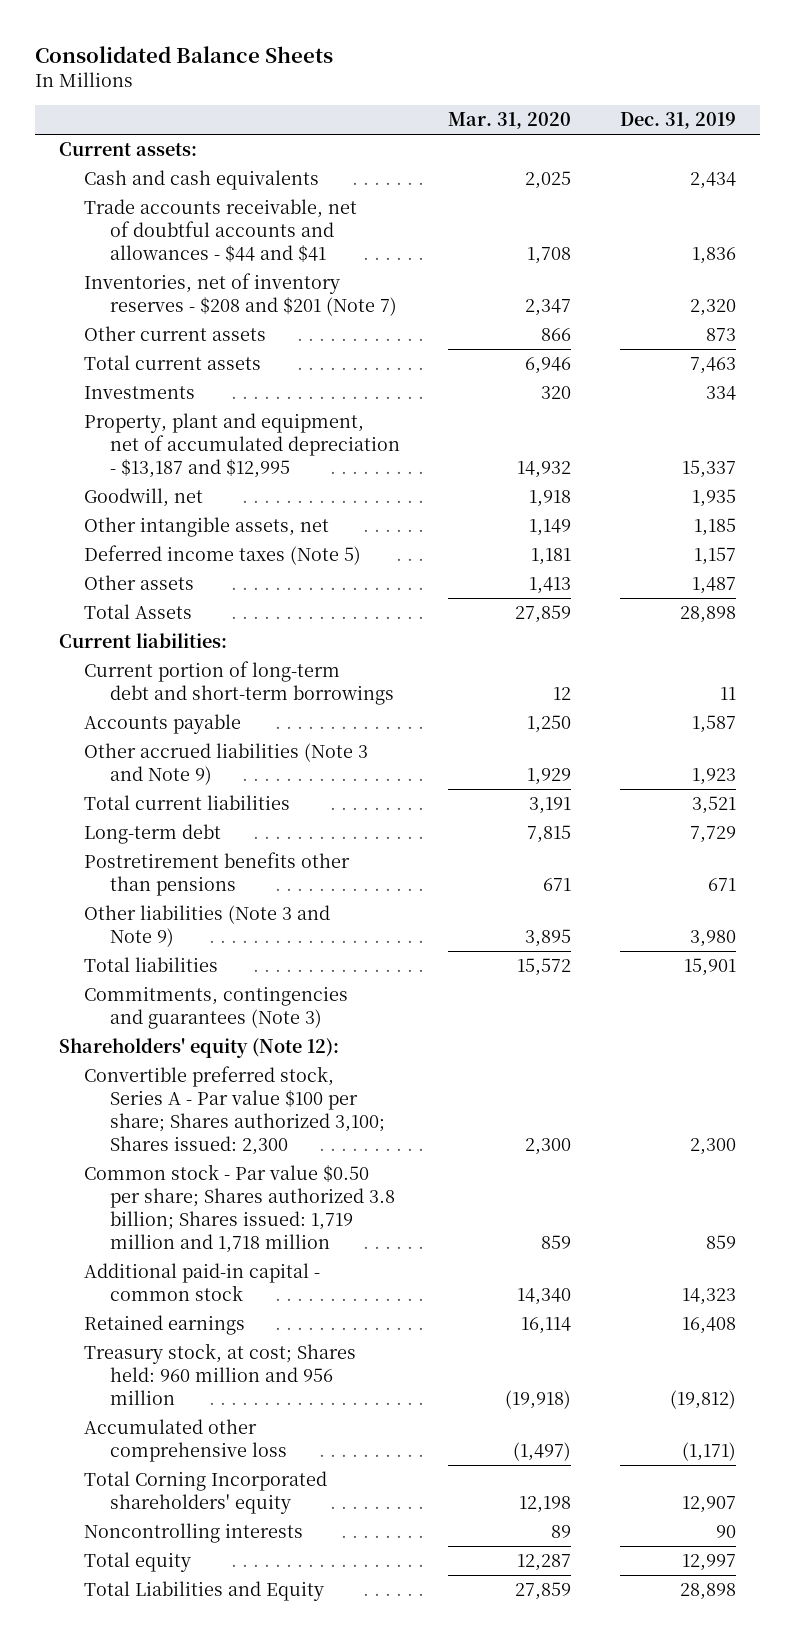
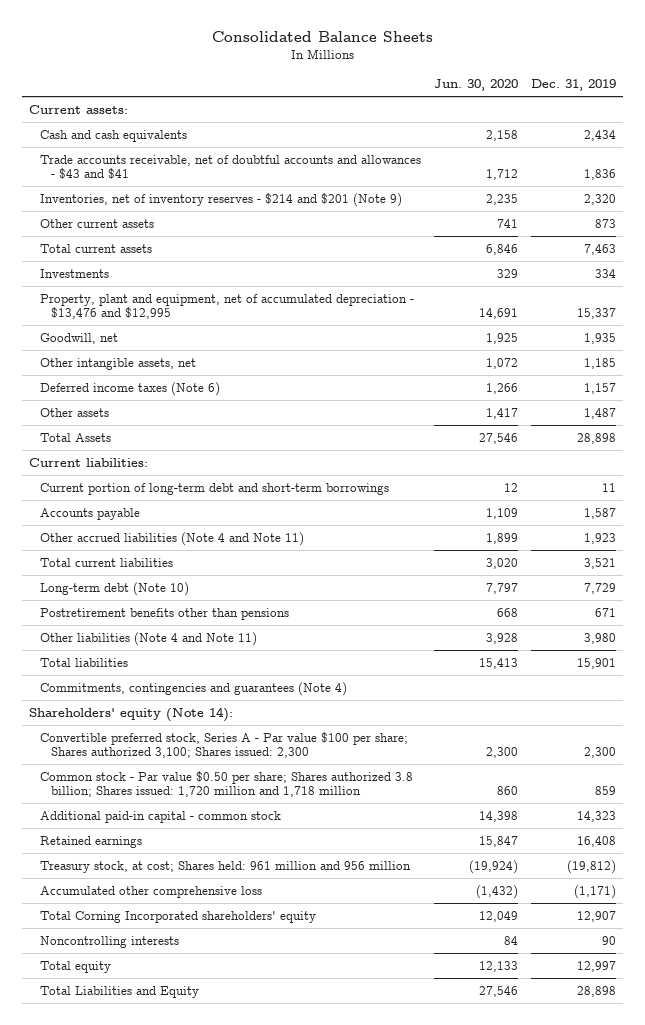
[448,112,572,130] Mar. 31, 2020 -> none
none -> [434,79,519,92] Jun. 30, 2020
[84,199,358,263] Trade accounts receivable, net of doubtful accounts and allowances - $44 and $41 -> [40,154,422,180] Trade accounts receivable, net of doubtful accounts and allowances - $43 and $41
[84,273,397,317] Inventories, net of inventory reserves - $208 and $201 (Note 7) -> [40,192,403,207] Inventories, net of inventory reserves - $214 and $201 (Note 9)
[84,413,400,479] Property, plant and equipment, net of accumulated depreciation - $13,187 and $12,995 -> [40,293,415,320] Property, plant and equipment, net of accumulated depreciation - $13,476 and $12,995
[84,545,362,566] Deferred income taxes (Note 5) -> [40,381,221,396] Deferred income taxes (Note 6)
[84,743,369,786] Other accrued liabilities (Note 3 and Note 9) -> [40,531,305,546] Other accrued liabilities (Note 4 and Note 11)
[84,824,222,845] Long-term debt -> [40,581,190,596] Long-term debt (Note 10)
[84,905,331,948] Other liabilities (Note 3 and Note 9) -> [40,631,258,646] Other liabilities (Note 4 and Note 11)
[84,986,349,1030] Commitments, contingencies and guarantees (Note 3) -> [40,681,348,696] Commitments, contingencies and guarantees (Note 4)
[59,1038,340,1059] Shareholders' equity (Note 12): -> [29,706,234,722] Shareholders' equity (Note 14):
[84,1164,395,1254] Common stock - Par value $0.50 per share; Shares authorized 3.8 billion; Shares issued: 1,719 million and 1,718 million -> [40,770,414,798] Common stock - Par value $0.50 per share; Shares authorized 3.8 billion; Shares issued: 1,720 million and 1,718 million
[84,1343,357,1406] Treasury stock, at cost; Shares held: 960 million and 956 million -> [40,860,412,873] Treasury stock, at cost; Shares held: 961 million and 956 million

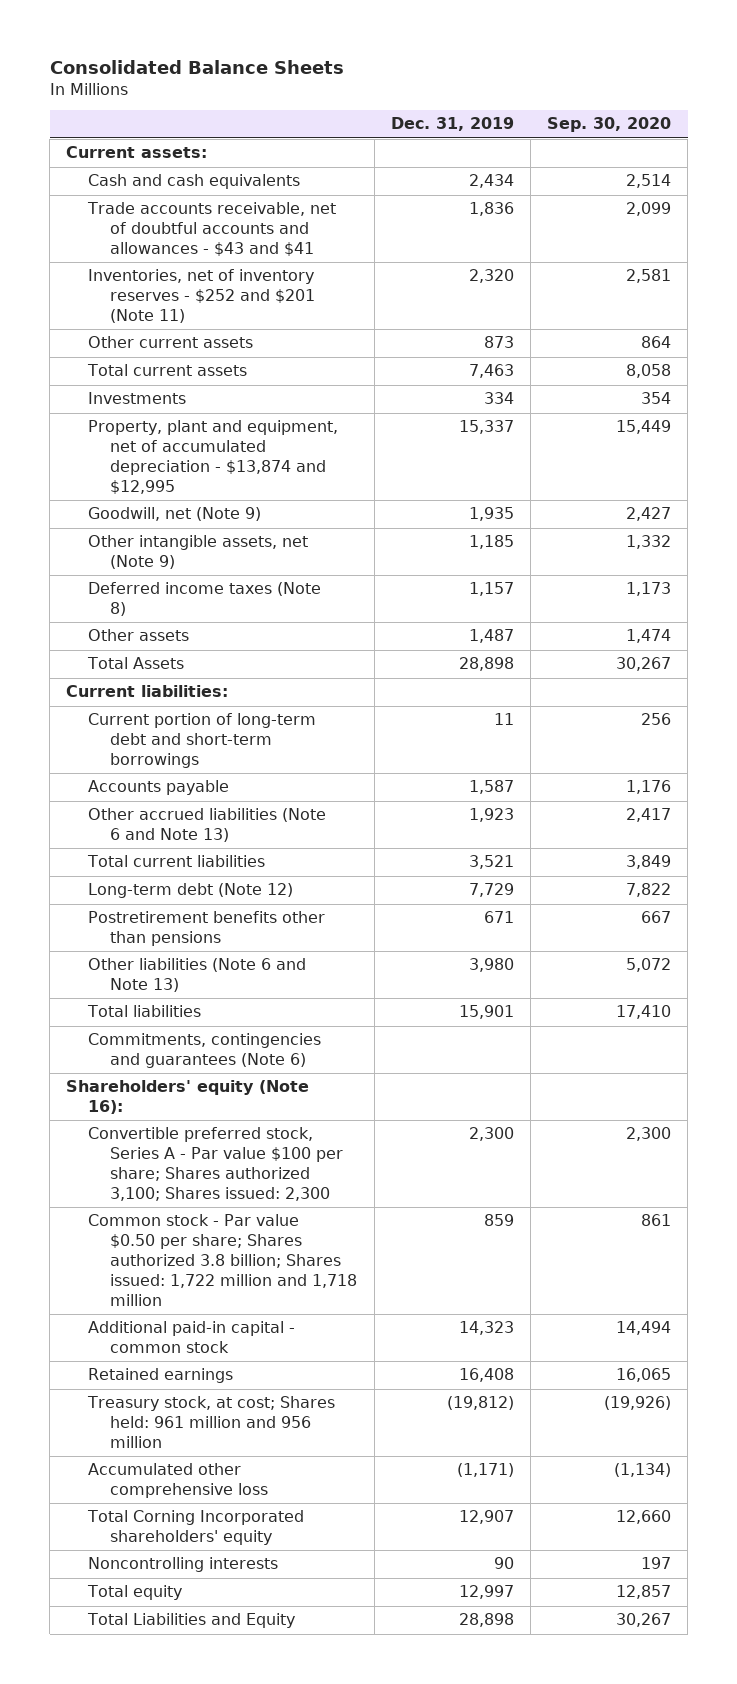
[434,79,519,92] Jun. 30, 2020 -> none
none -> [547,117,672,133] Sep. 30, 2020
[40,192,403,207] Inventories, net of inventory reserves - $214 and $201 (Note 9) -> [88,269,316,324] Inventories, net of inventory reserves - $252 and $201 (Note 11)
[40,293,415,320] Property, plant and equipment, net of accumulated depreciation - $13,476 and $12,995 -> [88,420,339,495] Property, plant and equipment, net of accumulated depreciation - $13,874 and $12,995
[40,332,119,344] Goodwill, net -> [88,507,262,522] Goodwill, net (Note 9)
[40,357,197,370] Other intangible assets, net -> [88,535,309,570] Other intangible assets, net (Note 9)
[40,381,221,396] Deferred income taxes (Note 6) -> [88,582,322,617] Deferred income taxes (Note 8)
[40,531,305,546] Other accrued liabilities (Note 4 and Note 11) -> [88,808,327,843] Other accrued liabilities (Note 6 and Note 13)
[40,581,190,596] Long-term debt (Note 10) -> [88,883,294,899] Long-term debt (Note 12)
[40,631,258,646] Other liabilities (Note 4 and Note 11) -> [88,958,307,993] Other liabilities (Note 6 and Note 13)
[40,681,348,696] Commitments, contingencies and guarantees (Note 4) -> [88,1033,322,1069] Commitments, contingencies and guarantees (Note 6)
[29,706,234,722] Shareholders' equity (Note 14): -> [66,1080,310,1115] Shareholders' equity (Note 16):
[40,770,414,798] Common stock - Par value $0.50 per share; Shares authorized 3.8 billion; Shares issued: 1,720 million and 1,718 million -> [88,1214,358,1307] Common stock - Par value $0.50 per share; Shares authorized 3.8 billion; Shares issued: 1,722 million and 1,718 million

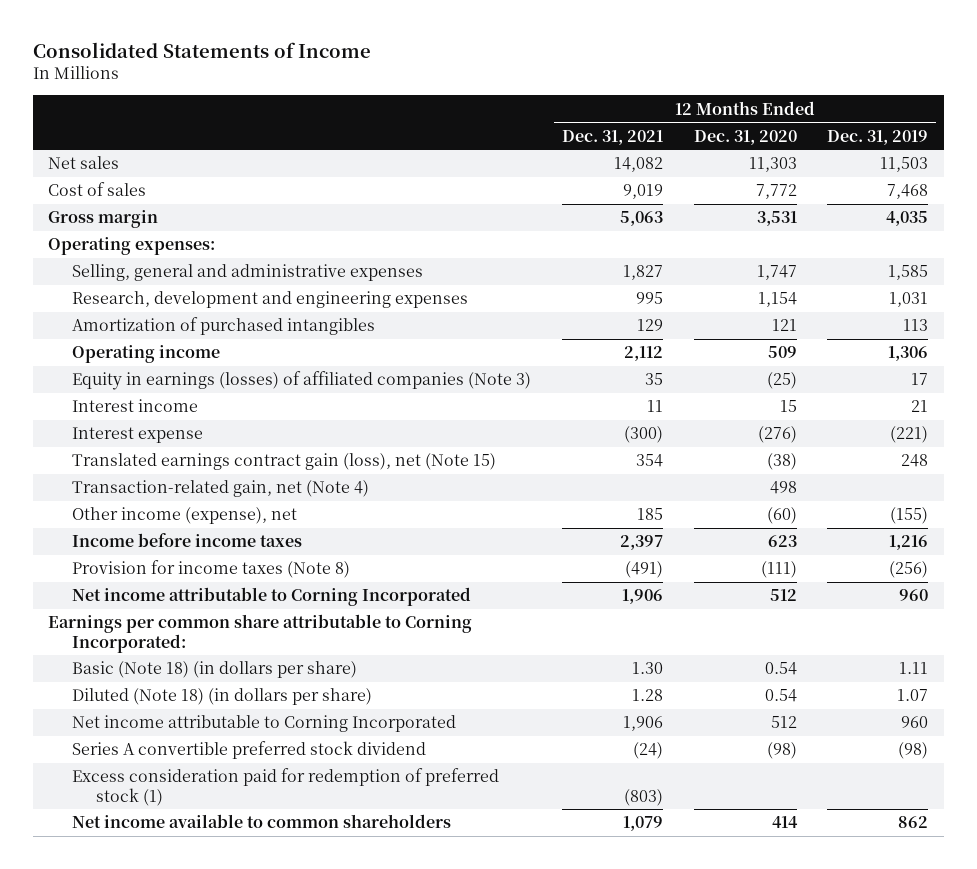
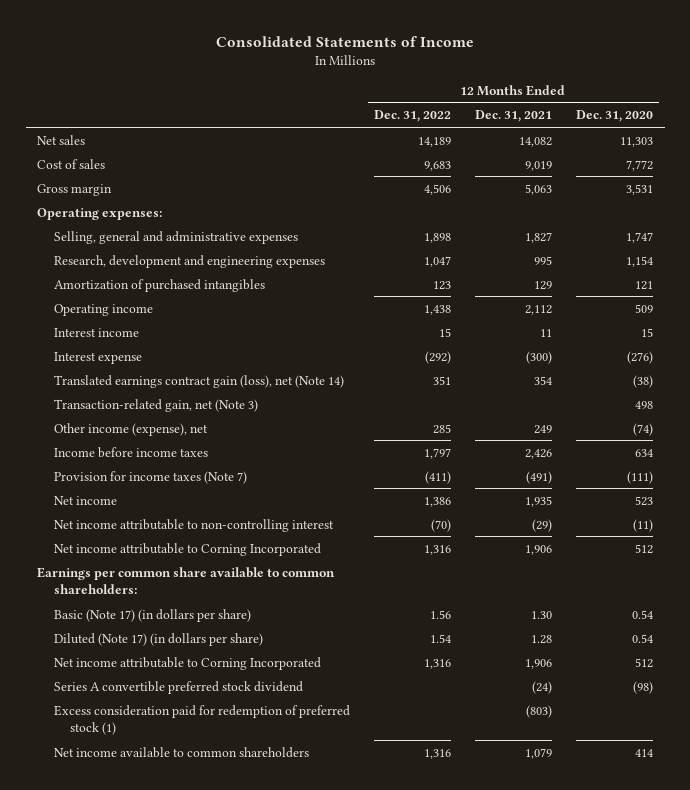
[827,129,929,145] Dec. 31, 2019 -> none
none -> [373,110,451,123] Dec. 31, 2022
[72,371,532,391] Equity in earnings (losses) of affiliated companies (Note 3) -> none
[72,453,497,471] Translated earnings contract gain (loss), net (Note 15) -> [53,374,344,388] Translated earnings contract gain (loss), net (Note 14)
[72,480,370,498] Transaction-related gain, net (Note 4) -> [53,398,258,412] Transaction-related gain, net (Note 3)
[636,508,663,521] 185 -> [533,424,552,434] 249
[766,507,797,525] (60) -> [632,422,653,436] (74)
[619,535,663,551] 2,397 -> [524,448,552,459] 2,426
[767,535,797,548] 623 -> [634,448,653,457] 634
[72,560,351,579] Provision for income taxes (Note 8) -> [53,470,247,484] Provision for income taxes (Note 7)
none -> [53,495,117,505] Net income
none -> [53,518,334,532] Net income attributable to non-controlling interest
[48,614,473,653] Earnings per common share attributable to Corning Incorporated: -> [37,566,336,595] Earnings per common share available to common shareholders:
[72,661,358,679] Basic (Note 18) (in dollars per share) -> [53,608,251,622] Basic (Note 17) (in dollars per share)
[72,688,373,706] Diluted (Note 18) (in dollars per share) -> [53,632,263,646] Diluted (Note 17) (in dollars per share)

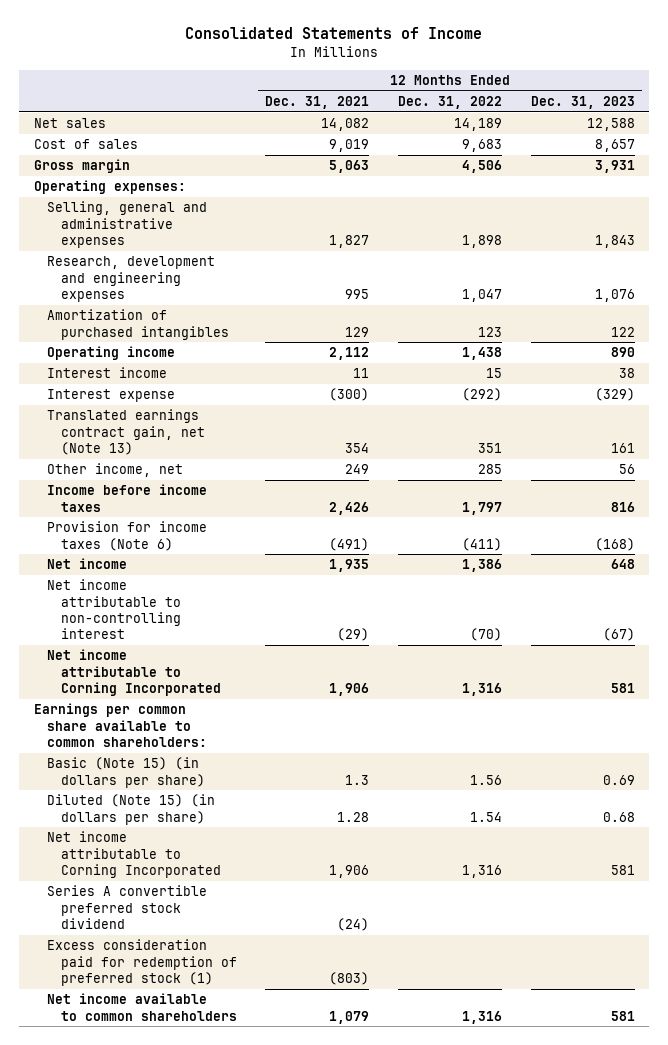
[575,110,653,123] Dec. 31, 2020 -> none
none -> [530,96,635,110] Dec. 31, 2023
[53,398,258,412] Transaction-related gain, net (Note 3) -> none
[53,374,344,388] Translated earnings contract gain (loss), net (Note 14) -> [47,409,205,455] Translated earnings contract gain, net (Note 13)
[53,422,208,436] Other income (expense), net -> [47,463,184,478] Other income, net
[53,470,247,484] Provision for income taxes (Note 7) -> [47,521,208,551] Provision for income taxes (Note 6)
[53,608,251,622] Basic (Note 17) (in dollars per share) -> [47,757,205,788] Basic (Note 15) (in dollars per share)
[530,610,552,619] 1.30 -> [345,774,370,785] 1.3
[53,632,263,646] Diluted (Note 17) (in dollars per share) -> [47,794,216,825] Diluted (Note 15) (in dollars per share)

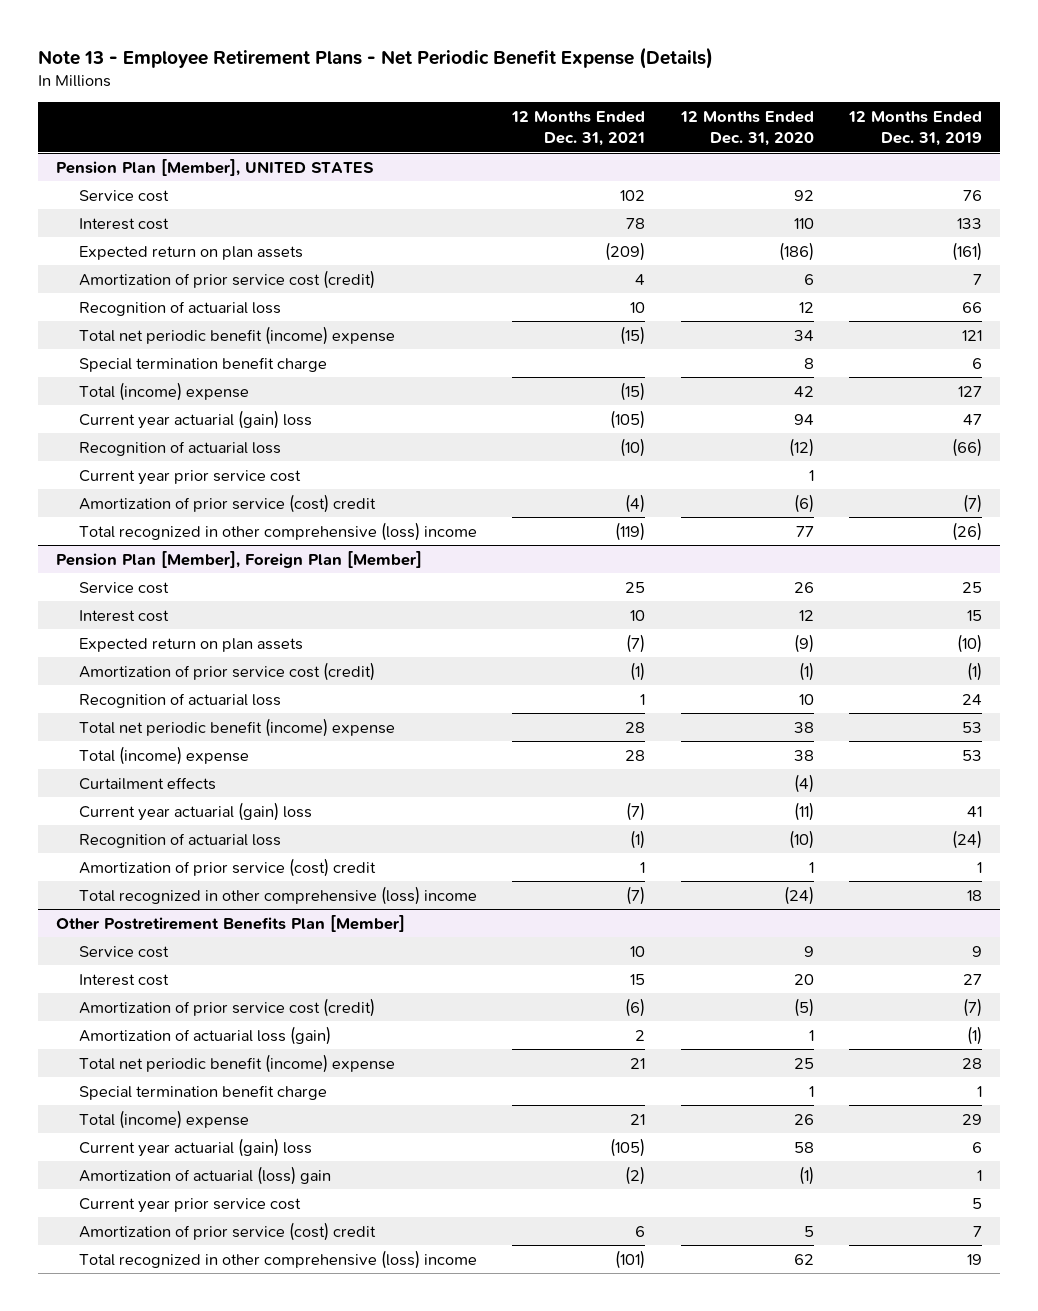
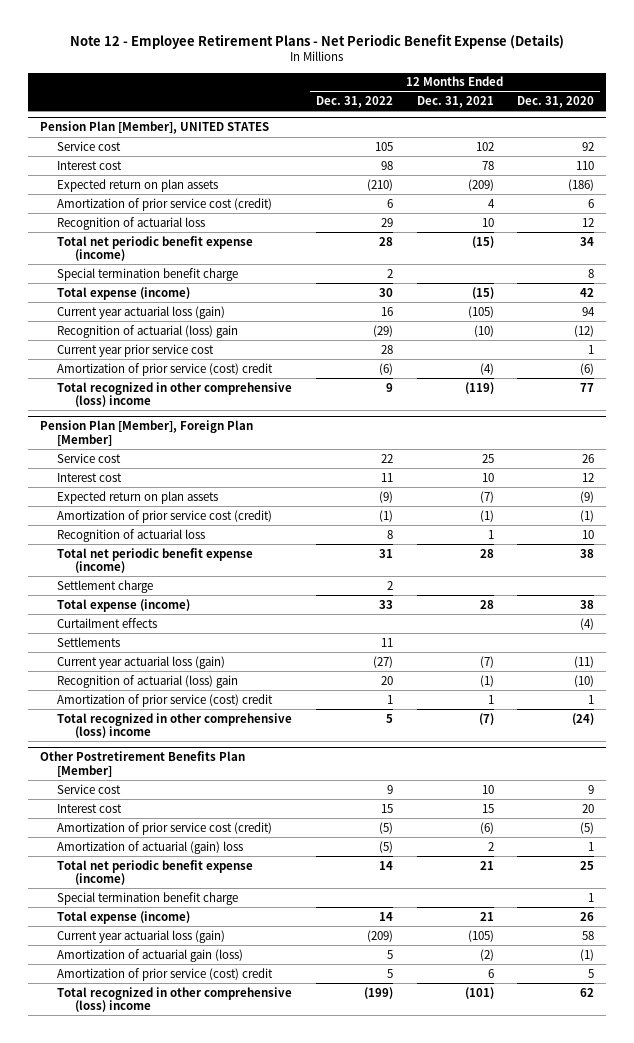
[38,46,714,69] Note 13 - Employee Retirement Plans - Net Periodic Benefit Expense (Details) -> [69,33,564,49] Note 12 - Employee Retirement Plans - Net Periodic Benefit Expense (Details)
[848,110,983,147] 12 Months Ended Dec. 31, 2019 -> none
none -> [316,96,394,109] Dec. 31, 2022
[79,325,396,345] Total net periodic benefit (income) expense -> [57,235,254,261] Total net periodic benefit expense (income)
[79,381,250,401] Total (income) expense -> [57,286,191,300] Total expense (income)
[79,409,313,429] Current year actuarial (gain) loss -> [57,305,226,319] Current year actuarial loss (gain)
[79,440,282,456] Recognition of actuarial loss -> [57,324,239,338] Recognition of actuarial (loss) gain
[79,717,396,737] Total net periodic benefit (income) expense -> [57,547,254,573] Total net periodic benefit expense (income)
none -> [57,579,154,593] Settlement charge
[79,745,250,765] Total (income) expense -> [57,598,191,612] Total expense (income)
none -> [57,636,121,647] Settlements
[79,801,313,821] Current year actuarial (gain) loss -> [57,655,226,669] Current year actuarial loss (gain)
[79,832,282,848] Recognition of actuarial loss -> [57,674,239,688] Recognition of actuarial (loss) gain
[79,1025,332,1045] Amortization of actuarial loss (gain) -> [57,840,244,854] Amortization of actuarial (gain) loss
[79,1053,396,1073] Total net periodic benefit (income) expense -> [57,859,254,885] Total net periodic benefit expense (income)
[79,1197,302,1213] Current year prior service cost -> none
[79,1109,250,1129] Total (income) expense -> [57,910,191,924] Total expense (income)
[79,1137,313,1157] Current year actuarial (gain) loss -> [57,929,226,943] Current year actuarial loss (gain)
[79,1165,332,1185] Amortization of actuarial (loss) gain -> [57,948,244,962] Amortization of actuarial gain (loss)

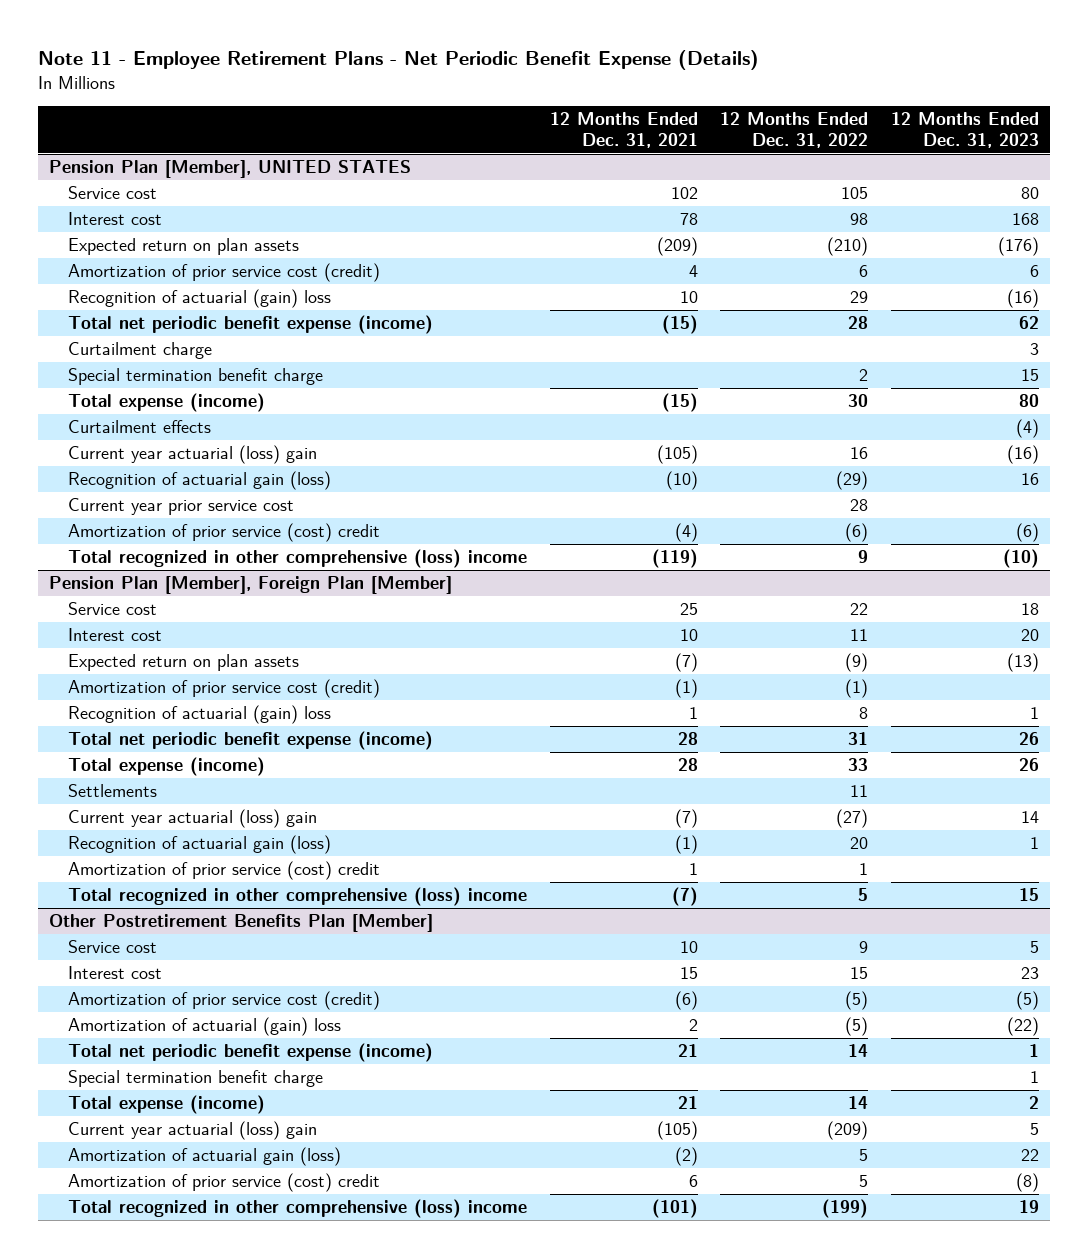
[69,33,564,49] Note 12 - Employee Retirement Plans - Net Periodic Benefit Expense (Details) -> [38,50,760,71] Note 11 - Employee Retirement Plans - Net Periodic Benefit Expense (Details)
[517,96,595,109] Dec. 31, 2020 -> none
none -> [891,112,1040,148] 12 Months Ended Dec. 31, 2023
[57,216,206,230] Recognition of actuarial loss -> [68,289,332,309] Recognition of actuarial (gain) loss
none -> [68,342,213,360] Curtailment charge
none -> [68,420,212,434] Curtailment effects
[57,305,226,319] Current year actuarial loss (gain) -> [68,445,318,465] Current year actuarial (loss) gain
[57,324,239,338] Recognition of actuarial (loss) gain -> [68,471,332,491] Recognition of actuarial gain (loss)
[57,528,206,542] Recognition of actuarial loss -> [68,705,332,725] Recognition of actuarial (gain) loss
[57,579,154,593] Settlement charge -> none
[57,617,158,628] Curtailment effects -> none
[57,655,226,669] Current year actuarial loss (gain) -> [68,809,318,829] Current year actuarial (loss) gain
[57,674,239,688] Recognition of actuarial (loss) gain -> [68,835,332,855] Recognition of actuarial gain (loss)
[57,929,226,943] Current year actuarial loss (gain) -> [68,1121,318,1141] Current year actuarial (loss) gain

